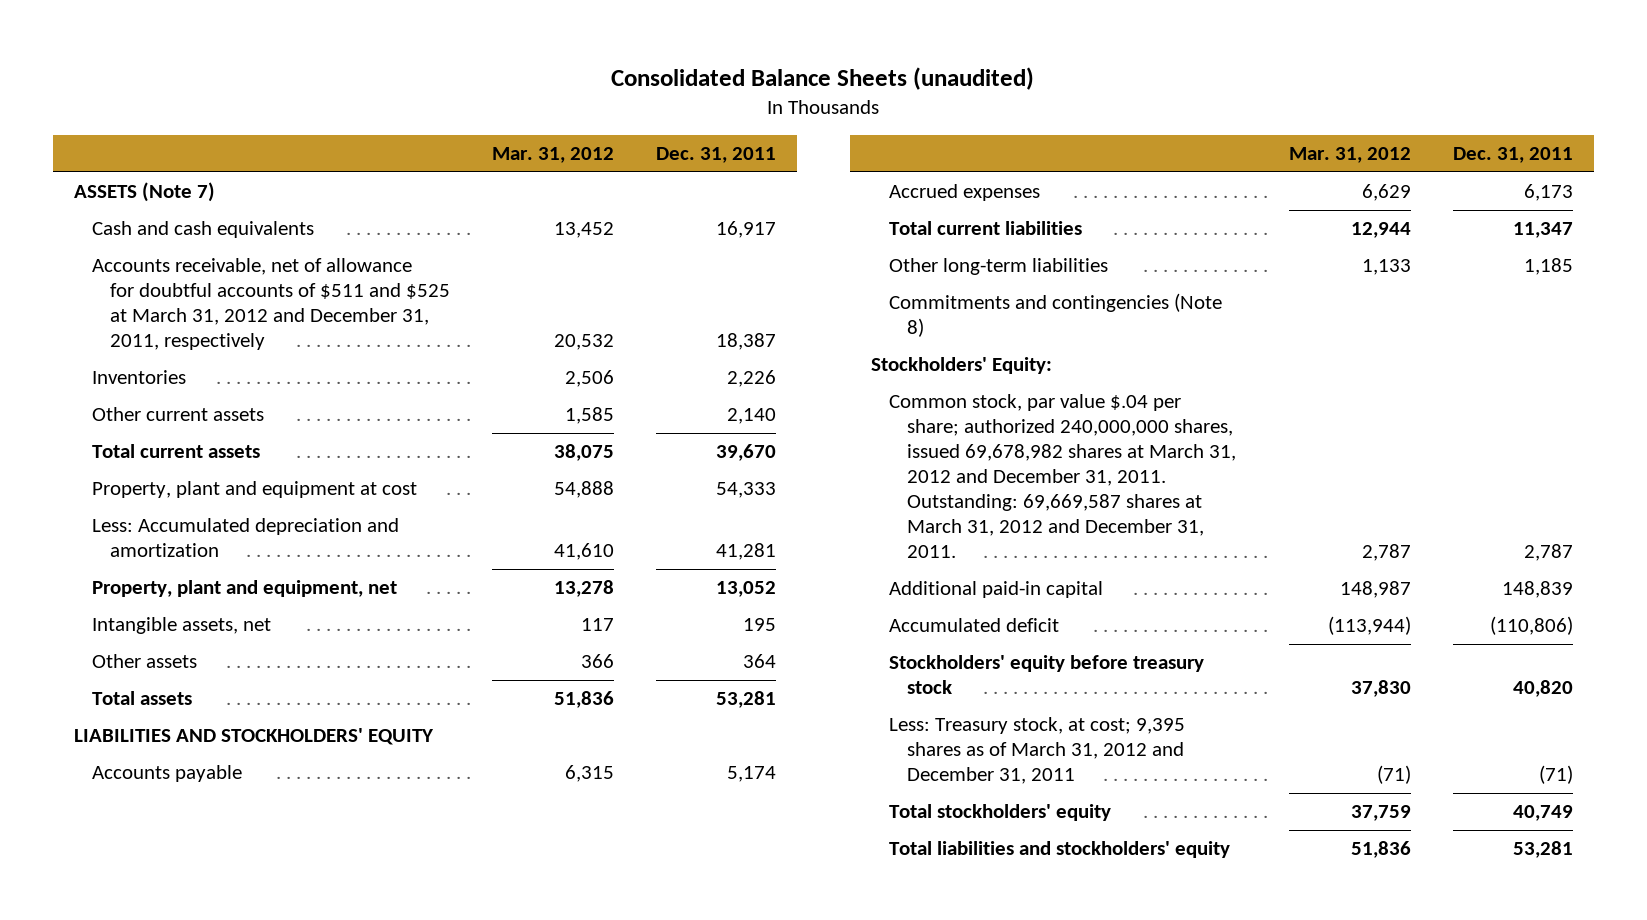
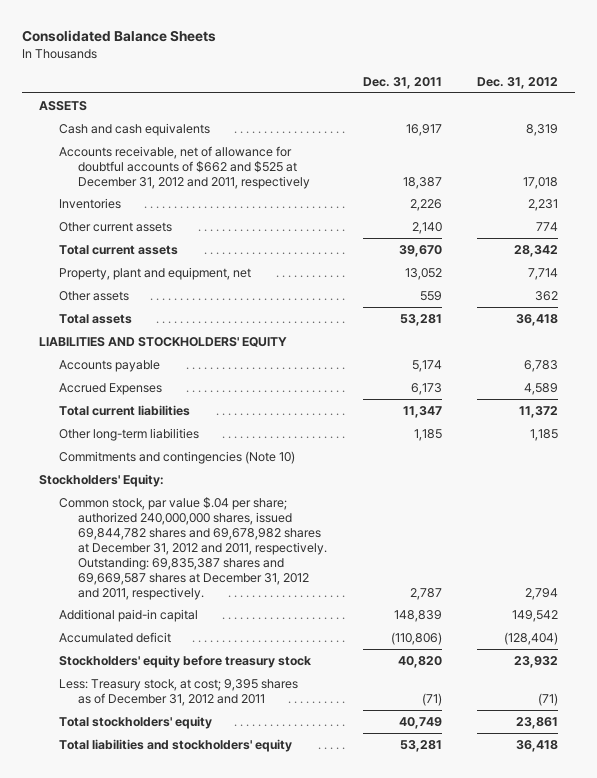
[611,66,1035,90] Consolidated Balance Sheets (unaudited) -> [21,29,216,42] Consolidated Balance Sheets
[491,147,614,164] Mar. 31, 2012 -> none
none -> [476,76,558,89] Dec. 31, 2012
[73,182,215,203] ASSETS (Note 7) -> [39,100,88,111] ASSETS
[91,258,450,351] Accounts receivable, net of allowance for doubtful accounts of $511 and $525 at March 31, 2012 and December 31, 2011, respectively -> [58,145,311,189] Accounts receivable, net of allowance for doubtful accounts of $662 and $525 at December 31, 2012 and 2011, respectively
[91,481,417,499] Property, plant and equipment at cost -> none
[91,518,399,558] Less: Accumulated depreciation and amortization -> none
[91,617,271,635] Intangible assets, net -> none
[742,654,776,669] 364 -> [419,290,442,301] 559
[888,184,1040,202] Accrued expenses -> [58,382,162,395] Accrued Expenses
[888,293,1222,338] Commitments and contingencies (Note 8) -> [58,450,295,464] Commitments and contingencies (Note 10)
[888,394,1236,559] Common stock, par value $.04 per share; authorized 240,000,000 shares, issued 69,678,982 shares at March 31, 2012 and December 31, 2011. Outstanding: 69,669,587 shares at March 31, 2012 and December 31, 2011. -> [58,496,328,600] Common stock, par value $.04 per share; authorized 240,000,000 shares, issued 69,844,782 shares and 69,678,982 shares at December 31, 2012 and 2011, respectively. Outstanding: 69,835,387 shares and 69,669,587 shares at December 31, 2012 and 2011, respectively.
[888,717,1185,785] Less: Treasury stock, at cost; 9,395 shares as of March 31, 2012 and December 31, 2011 -> [58,678,298,706] Less: Treasury stock, at cost; 9,395 shares as of December 31, 2012 and 2011

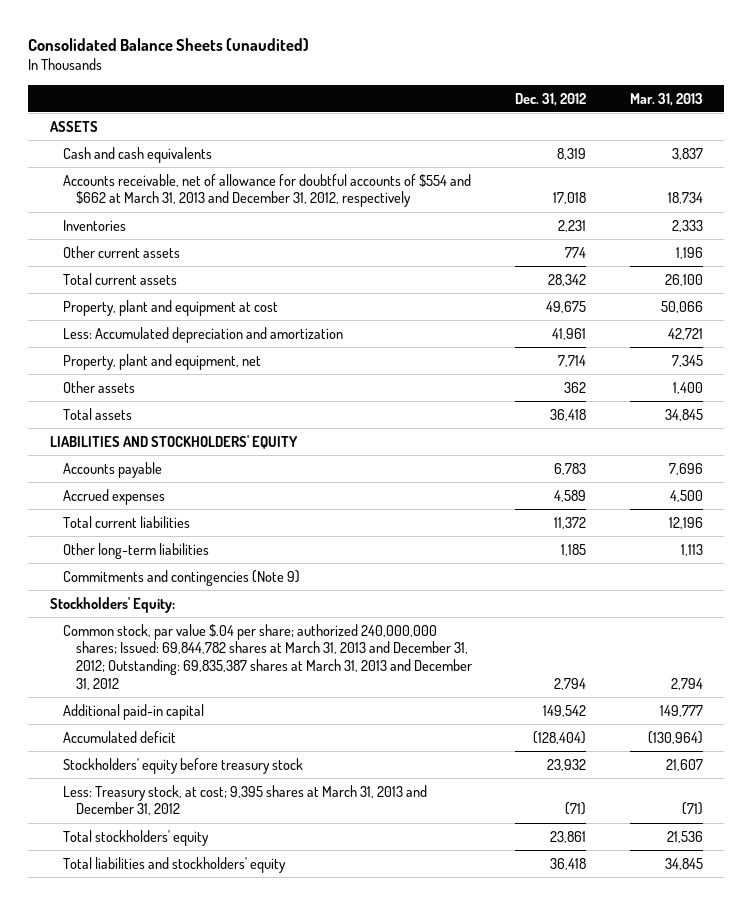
[21,29,216,42] Consolidated Balance Sheets -> [28,37,310,51] Consolidated Balance Sheets (unaudited)
[362,76,442,89] Dec. 31, 2011 -> none
none -> [629,92,703,106] Mar. 31, 2013
[58,145,311,189] Accounts receivable, net of allowance for doubtful accounts of $662 and $525 at December 31, 2012 and 2011, respectively -> [62,173,471,208] Accounts receivable, net of allowance for doubtful accounts of $554 and $662 at March 31, 2013 and December 31, 2012, respectively
none -> [62,299,278,316] Property, plant and equipment at cost
none -> [62,326,343,343] Less: Accumulated depreciation and amortization
[58,382,162,395] Accrued Expenses -> [62,488,165,505] Accrued expenses
[58,450,295,464] Commitments and contingencies (Note 10) -> [62,569,300,586] Commitments and contingencies (Note 9)
[58,496,328,600] Common stock, par value $.04 per share; authorized 240,000,000 shares, issued 69,844,782 shares and 69,678,982 shares at December 31, 2012 and 2011, respectively. Outstanding: 69,835,387 shares and 69,669,587 shares at December 31, 2012 and 2011, respectively. -> [62,623,472,690] Common stock, par value $.04 per share; authorized 240,000,000 shares; Issued: 69,844,782 shares at March 31, 2013 and December 31, 2012; Outstanding: 69,835,387 shares at March 31, 2013 and December 31, 2012
[58,678,298,706] Less: Treasury stock, at cost; 9,395 shares as of December 31, 2012 and 2011 -> [62,784,427,816] Less: Treasury stock, at cost; 9,395 shares at March 31, 2013 and December 31, 2012

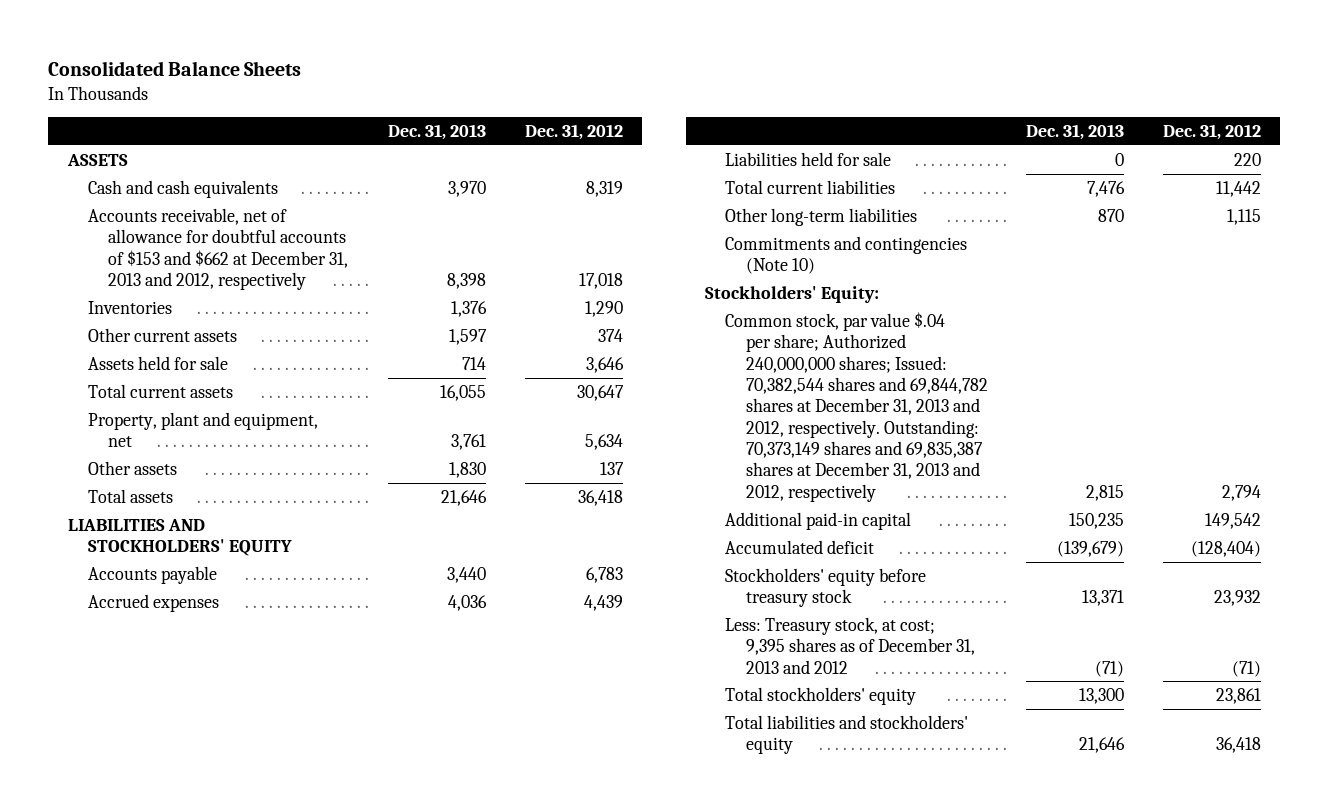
[28,37,310,51] Consolidated Balance Sheets (unaudited) -> [48,60,302,76] Consolidated Balance Sheets
[629,92,703,106] Mar. 31, 2013 -> none
none -> [388,123,487,140] Dec. 31, 2013
[62,299,278,316] Property, plant and equipment at cost -> none
[62,326,343,343] Less: Accumulated depreciation and amortization -> none
[62,173,471,208] Accounts receivable, net of allowance for doubtful accounts of $554 and $662 at March 31, 2013 and December 31, 2012, respectively -> [87,207,349,290] Accounts receivable, net of allowance for doubtful accounts of $153 and $662 at December 31, 2013 and 2012, respectively
[558,219,587,232] 2,231 -> [584,300,623,317] 1,290
[565,246,587,258] 774 -> [597,328,623,342] 374
none -> [87,355,228,370] Assets held for sale
[548,273,587,286] 28,342 -> [576,384,624,401] 30,647
[558,354,587,367] 7,714 -> [584,434,623,451] 5,634
[564,381,587,393] 362 -> [599,461,624,475] 137
[554,489,587,502] 4,589 -> [583,594,623,611] 4,439
none -> [725,151,892,166] Liabilities held for sale
[554,516,587,529] 11,372 -> [1215,180,1261,197] 11,442
[561,543,587,556] 1,185 -> [1226,208,1261,225] 1,115
[62,569,300,586] Commitments and contingencies (Note 9) -> [725,235,968,275] Commitments and contingencies (Note 10)
[62,623,472,690] Common stock, par value $.04 per share; authorized 240,000,000 shares; Issued: 69,844,782 shares at March 31, 2013 and December 31, 2012; Outstanding: 69,835,387 shares at March 31, 2013 and December 31, 2012 -> [725,311,988,502] Common stock, par value $.04 per share; Authorized 240,000,000 shares; Issued: 70,382,544 shares and 69,844,782 shares at December 31, 2013 and 2012, respectively. Outstanding: 70,373,149 shares and 69,835,387 shares at December 31, 2013 and 2012, respectively
[62,784,427,816] Less: Treasury stock, at cost; 9,395 shares at March 31, 2013 and December 31, 2012 -> [725,616,975,674] Less: Treasury stock, at cost; 9,395 shares as of December 31, 2013 and 2012

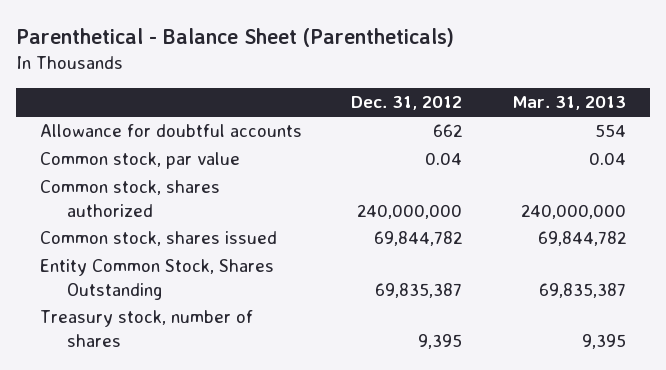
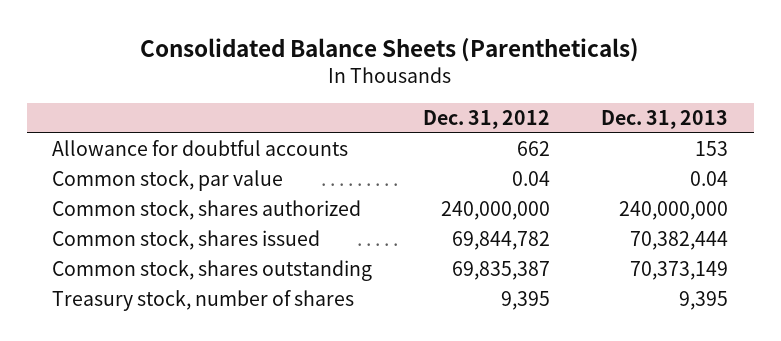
[15,28,454,48] Parenthetical - Balance Sheet (Parentheticals) -> [140,37,640,62] Consolidated Balance Sheets (Parentheticals)
[511,96,626,111] Mar. 31, 2013 -> none
none -> [601,109,729,129] Dec. 31, 2013
[40,259,275,300] Entity Common Stock, Shares Outstanding -> [52,260,373,282] Common stock, shares outstanding

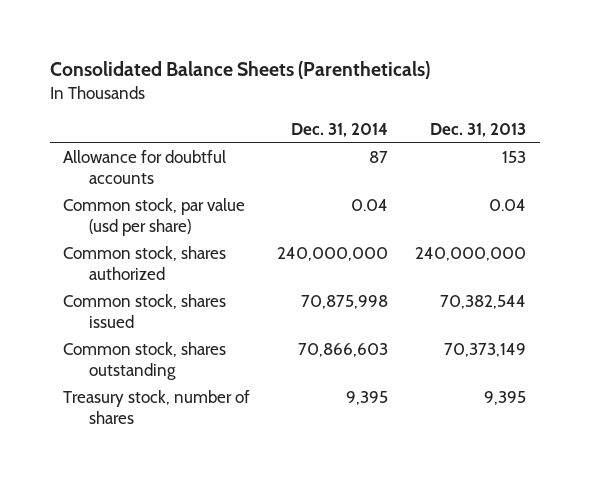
[423,109,551,129] Dec. 31, 2012 -> none
none -> [291,123,389,138] Dec. 31, 2014
[52,170,284,192] Common stock, par value -> [63,198,246,237] Common stock, par value (usd per share)
[630,231,729,251] 70,382,444 -> [440,295,527,310] 70,382,544

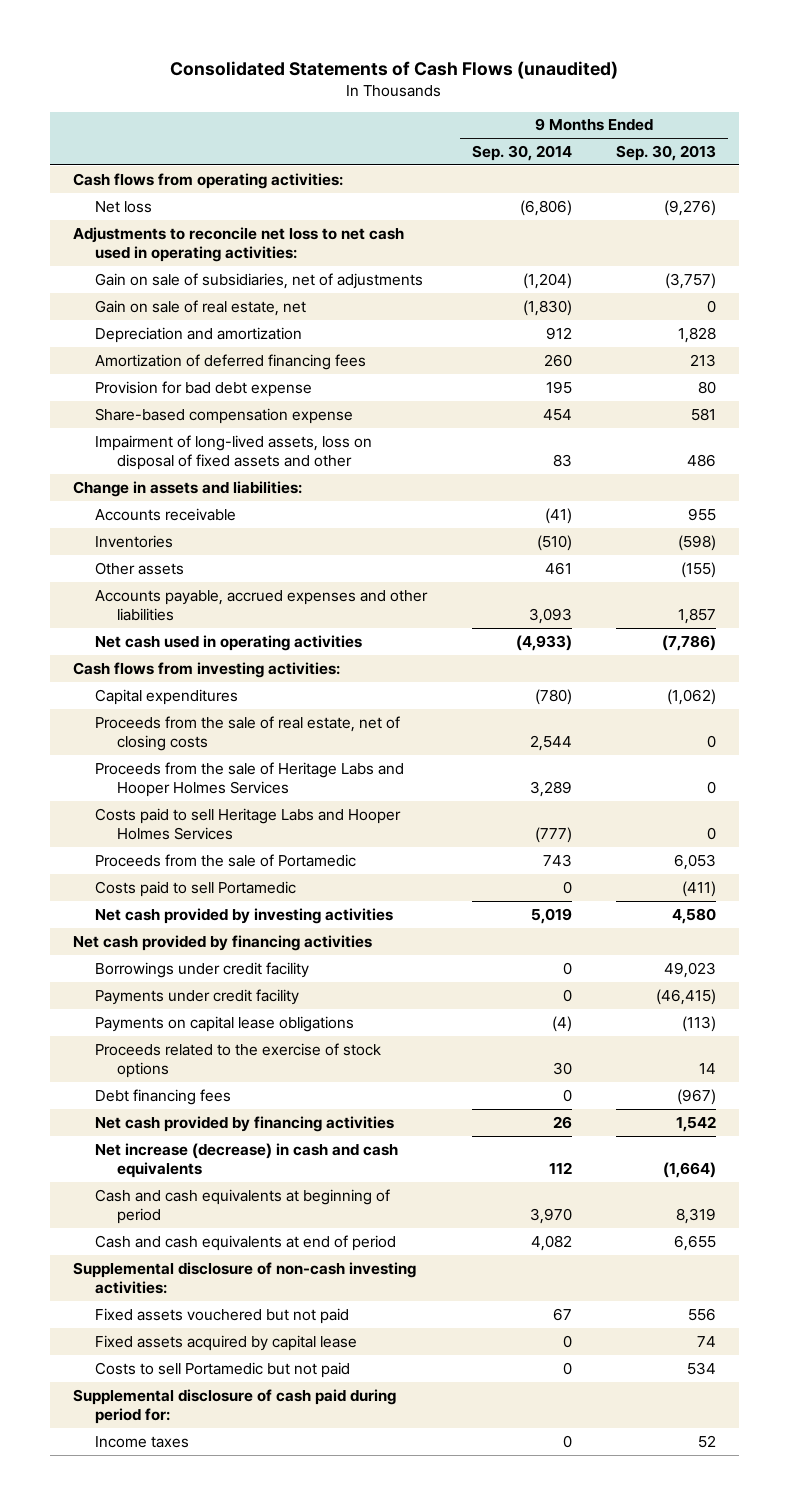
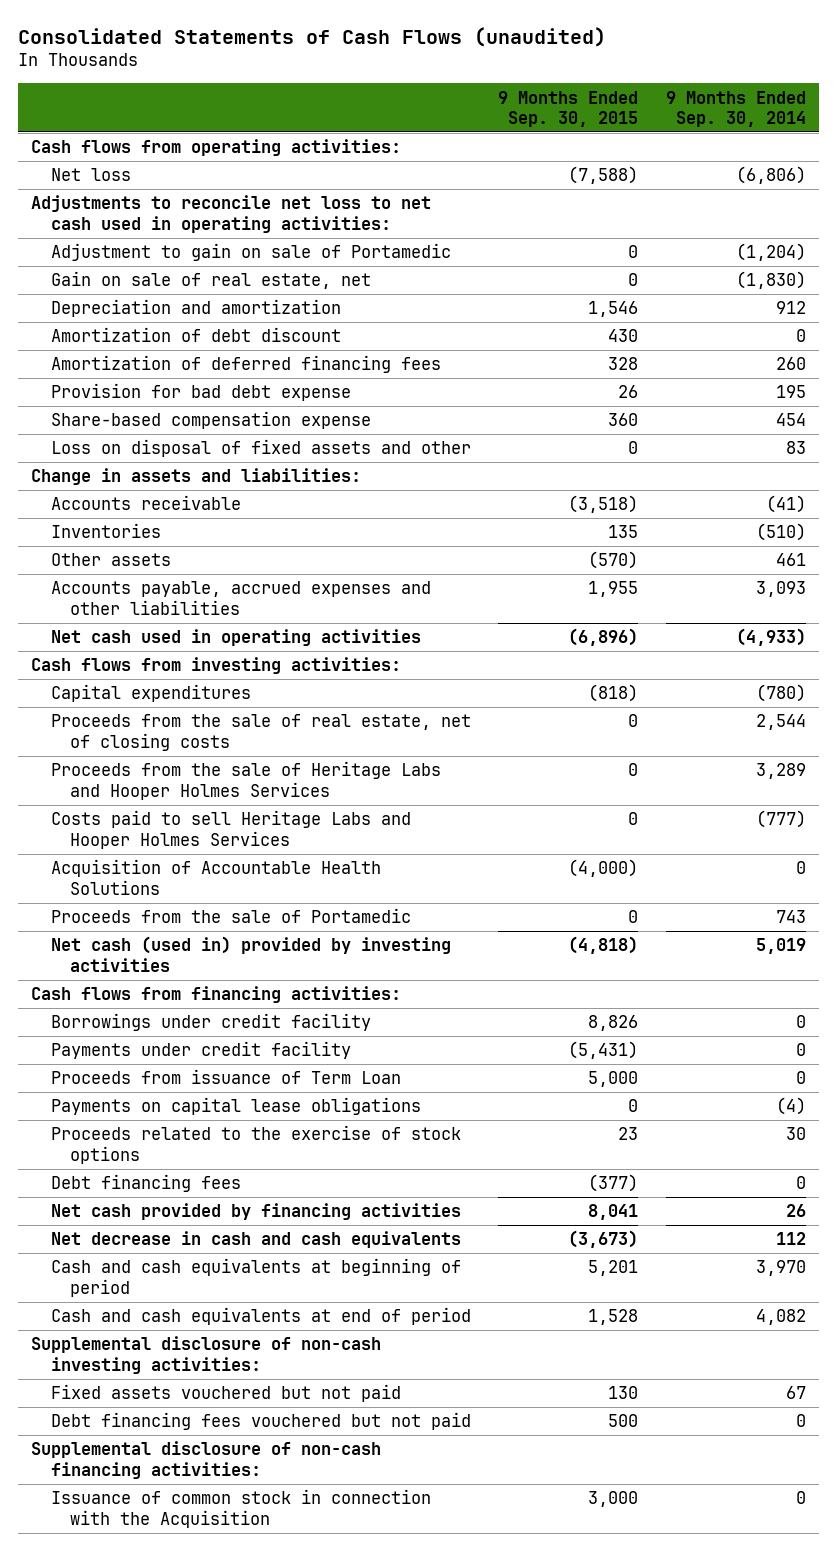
[616,144,717,161] Sep. 30, 2013 -> none
none -> [498,90,639,127] 9 Months Ended Sep. 30, 2015
[94,272,423,289] Gain on sale of subsidiaries, net of adjustments -> [50,243,451,262] Adjustment to gain on sale of Portamedic
none -> [50,327,341,343] Amortization of debt discount
[94,434,372,471] Impairment of long-lived assets, loss on disposal of fixed assets and other -> [50,439,471,458] Loss on disposal of fixed assets and other
none -> [50,859,381,895] Acquisition of Accountable Health Solutions
[94,880,296,897] Costs paid to sell Portamedic -> none
[94,907,393,924] Net cash provided by investing activities -> [50,936,451,972] Net cash (used in) provided by investing activities
[72,934,372,951] Net cash provided by financing activities -> [31,986,402,1004] Cash flows from financing activities:
none -> [50,1069,401,1085] Proceeds from issuance of Term Loan
[94,1142,398,1179] Net increase (decrease) in cash and cash equivalents -> [50,1231,461,1249] Net decrease in cash and cash equivalents
[94,1334,357,1351] Fixed assets acquired by capital lease -> none
[94,1361,350,1378] Costs to sell Portamedic but not paid -> none
[72,1388,396,1425] Supplemental disclosure of cash paid during period for: -> none
[94,1435,189,1448] Income taxes -> none
none -> [50,1412,471,1431] Debt financing fees vouchered but not paid
none -> [31,1441,382,1479] Supplemental disclosure of non-cash financing activities:
none -> [50,1489,431,1528] Issuance of common stock in connection with the Acquisition

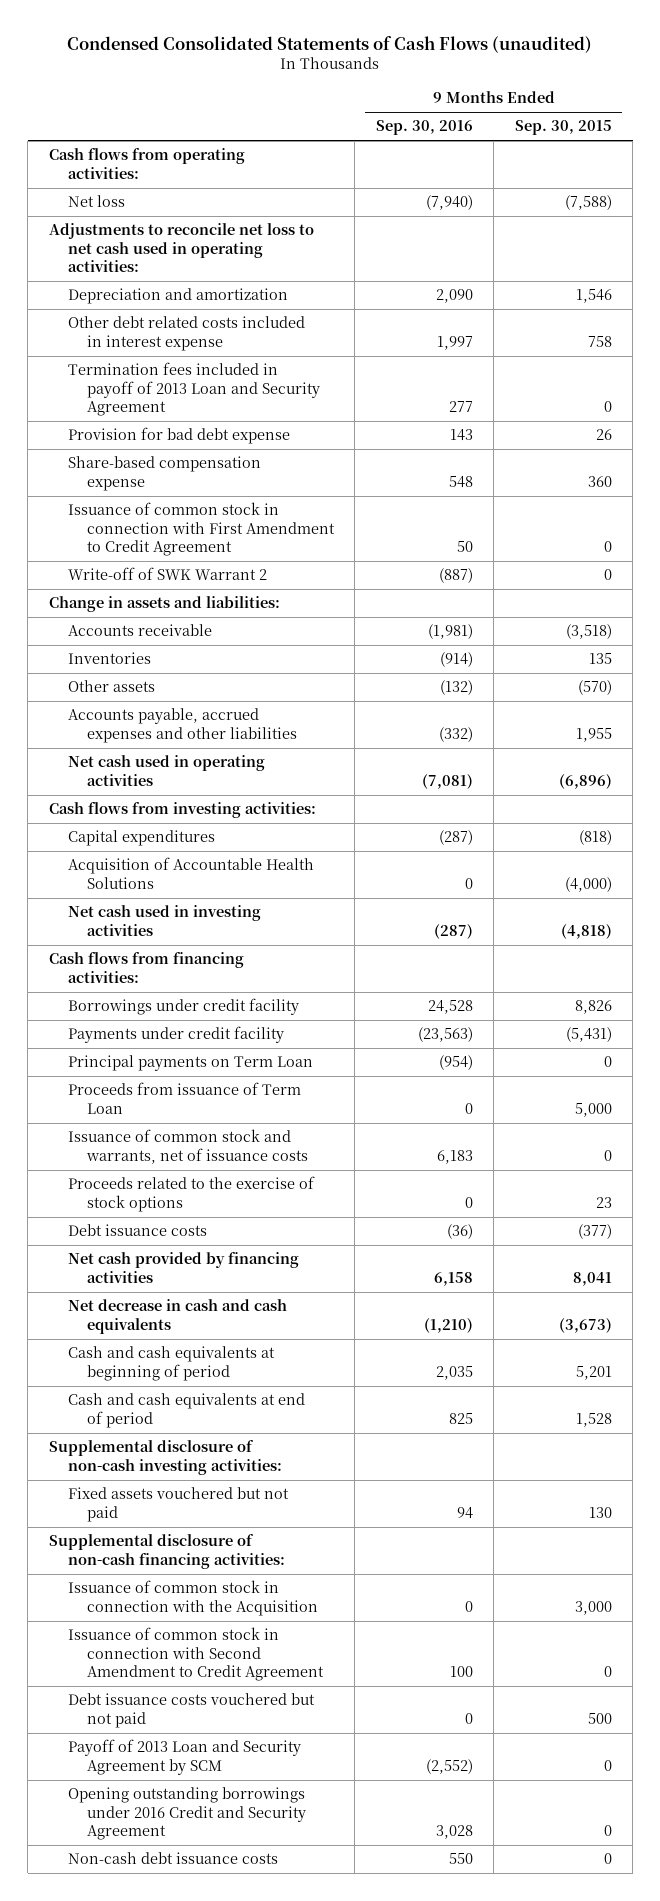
[17,26,606,47] Consolidated Statements of Cash Flows (unaudited) -> [67,36,593,54] Condensed Consolidated Statements of Cash Flows (unaudited)
[665,90,806,127] 9 Months Ended Sep. 30, 2014 -> none
none -> [375,120,473,136] Sep. 30, 2016
[50,243,451,262] Adjustment to gain on sale of Portamedic -> none
[50,271,371,290] Gain on sale of real estate, net -> none
[50,327,341,343] Amortization of debt discount -> none
[50,355,441,374] Amortization of deferred financing fees -> none
none -> [67,316,305,351] Other debt related costs included in interest expense
none -> [67,362,320,416] Termination fees included in payoff of 2013 Loan and Security Agreement
[50,439,471,458] Loss on disposal of fixed assets and other -> none
none -> [67,502,335,556] Issuance of common stock in connection with First Amendment to Credit Agreement
none -> [67,567,267,581] Write-off of SWK Warrant 2
[50,714,471,751] Proceeds from the sale of real estate, net of closing costs -> none
[50,761,441,800] Proceeds from the sale of Heritage Labs and Hooper Holmes Services -> none
[50,810,411,849] Costs paid to sell Heritage Labs and Hooper Holmes Services -> none
[50,908,411,924] Proceeds from the sale of Portamedic -> none
[50,936,451,972] Net cash (used in) provided by investing activities -> [67,905,261,936] Net cash used in investing activities
none -> [67,1055,313,1072] Principal payments on Term Loan
[50,1097,421,1116] Payments on capital lease obligations -> none
none -> [67,1129,308,1164] Issuance of common stock and warrants, net of issuance costs
[50,1174,241,1193] Debt financing fees -> [67,1224,207,1237] Debt issuance costs
[50,1412,471,1431] Debt financing fees vouchered but not paid -> none
none -> [67,1627,324,1681] Issuance of common stock in connection with Second Amendment to Credit Agreement
none -> [67,1693,315,1728] Debt issuance costs vouchered but not paid
none -> [67,1739,301,1775] Payoff of 2013 Loan and Security Agreement by SCM
none -> [67,1787,306,1840] Opening outstanding borrowings under 2016 Credit and Security Agreement
none -> [67,1852,278,1865] Non-cash debt issuance costs

